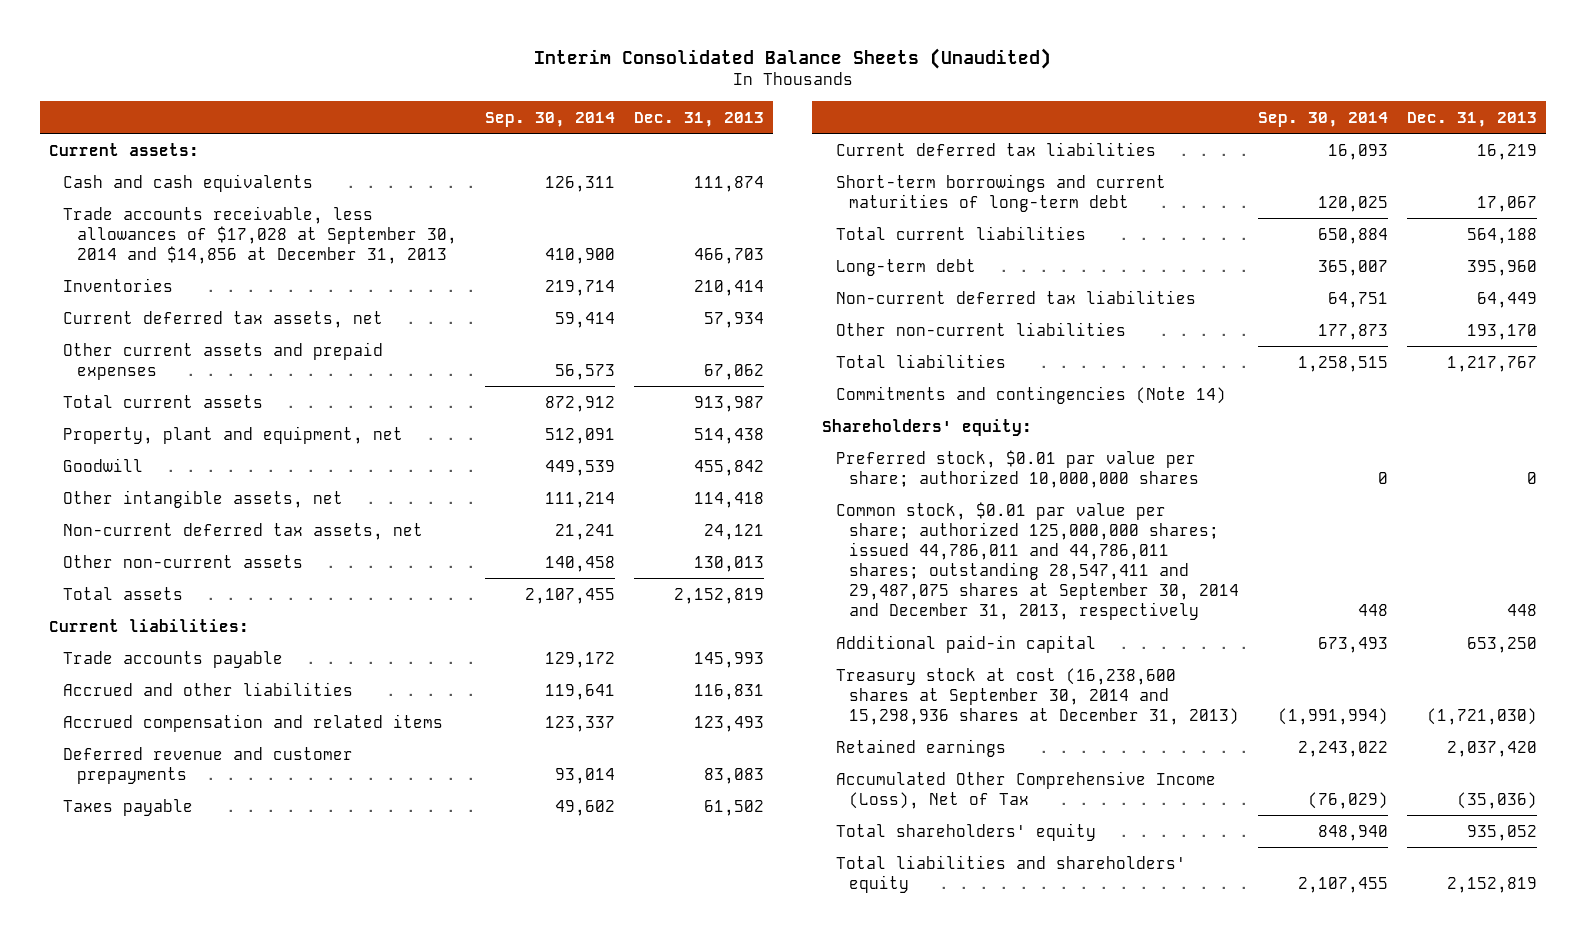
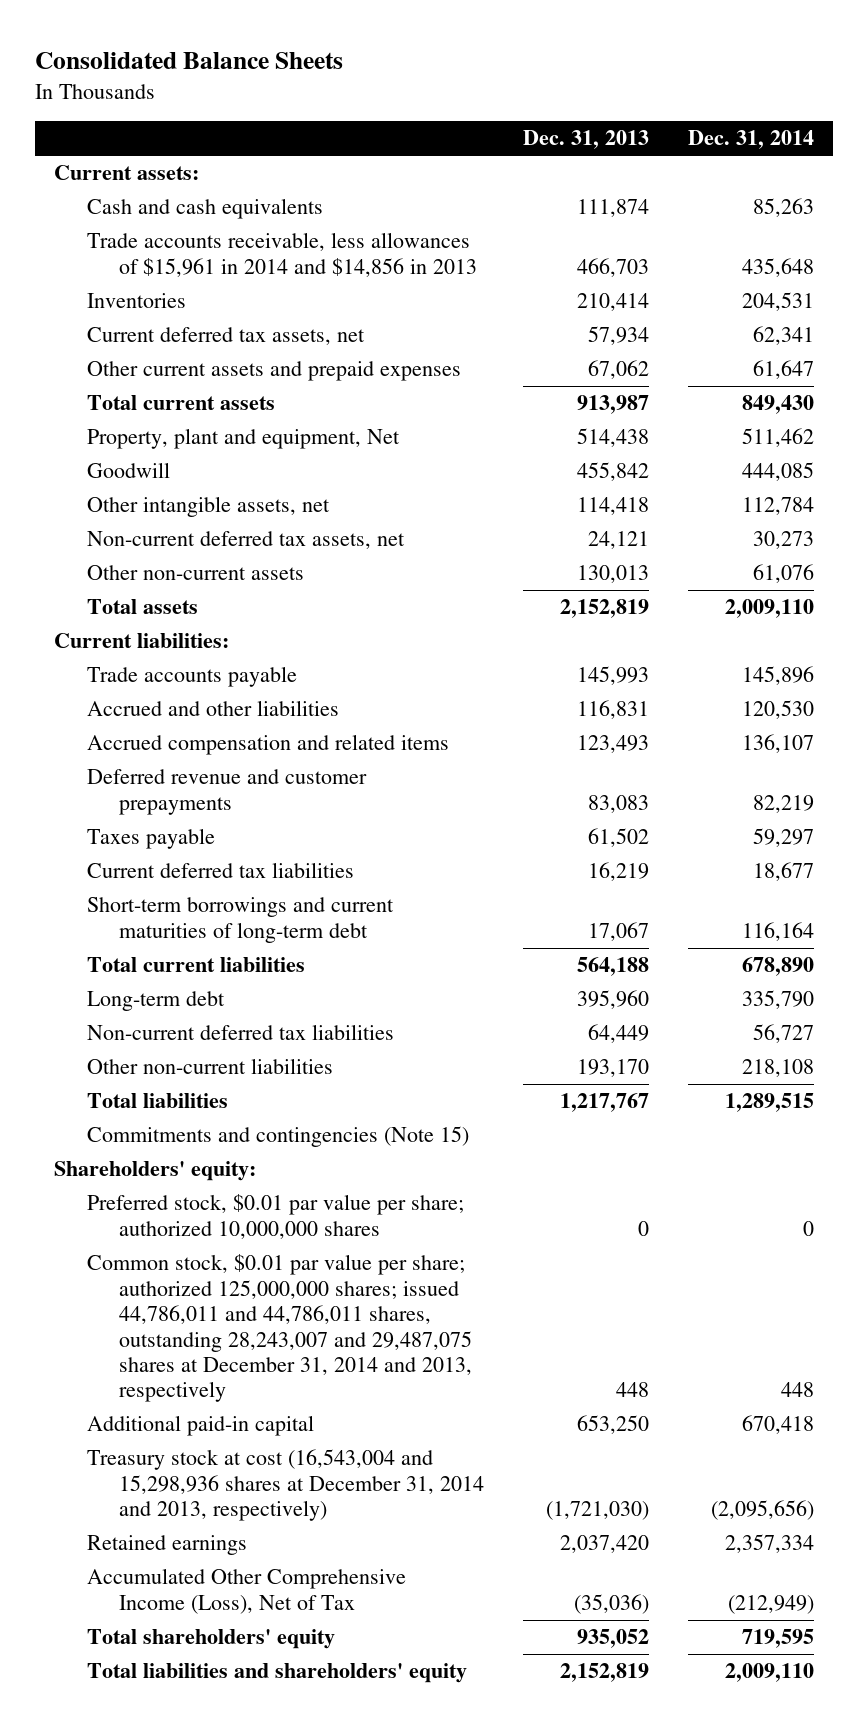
[533,48,1051,70] Interim Consolidated Balance Sheets (Unaudited) -> [34,52,343,70] Consolidated Balance Sheets
[485,111,616,127] Sep. 30, 2014 -> none
none -> [687,130,814,150] Dec. 31, 2014
[62,205,457,264] Trade accounts receivable, less allowances of $17,028 at September 30, 2014 and $14,856 at December 31, 2013 -> [86,232,478,277] Trade accounts receivable, less allowances of $15,961 in 2014 and $14,856 in 2013
[62,425,403,444] Property, plant and equipment, net -> [86,428,400,450] Property, plant and equipment, Net
[835,385,1226,404] Commitments and contingencies (Note 14) -> [86,1126,469,1148] Commitments and contingencies (Note 15)
[835,501,1240,621] Common stock, $0.01 par value per share; authorized 125,000,000 shares; issued 44,786,011 and 44,786,011 shares; outstanding 28,547,411 and 29,487,075 shares at September 30, 2014 and December 31, 2013, respectively -> [86,1254,473,1403] Common stock, $0.01 par value per share; authorized 125,000,000 shares; issued 44,786,011 and 44,786,011 shares, outstanding 28,243,007 and 29,487,075 shares at December 31, 2014 and 2013, respectively
[835,667,1240,725] Treasury stock at cost (16,238,600 shares at September 30, 2014 and 15,298,936 shares at December 31, 2013) -> [86,1449,485,1522] Treasury stock at cost (16,543,004 and 15,298,936 shares at December 31, 2014 and 2013, respectively)

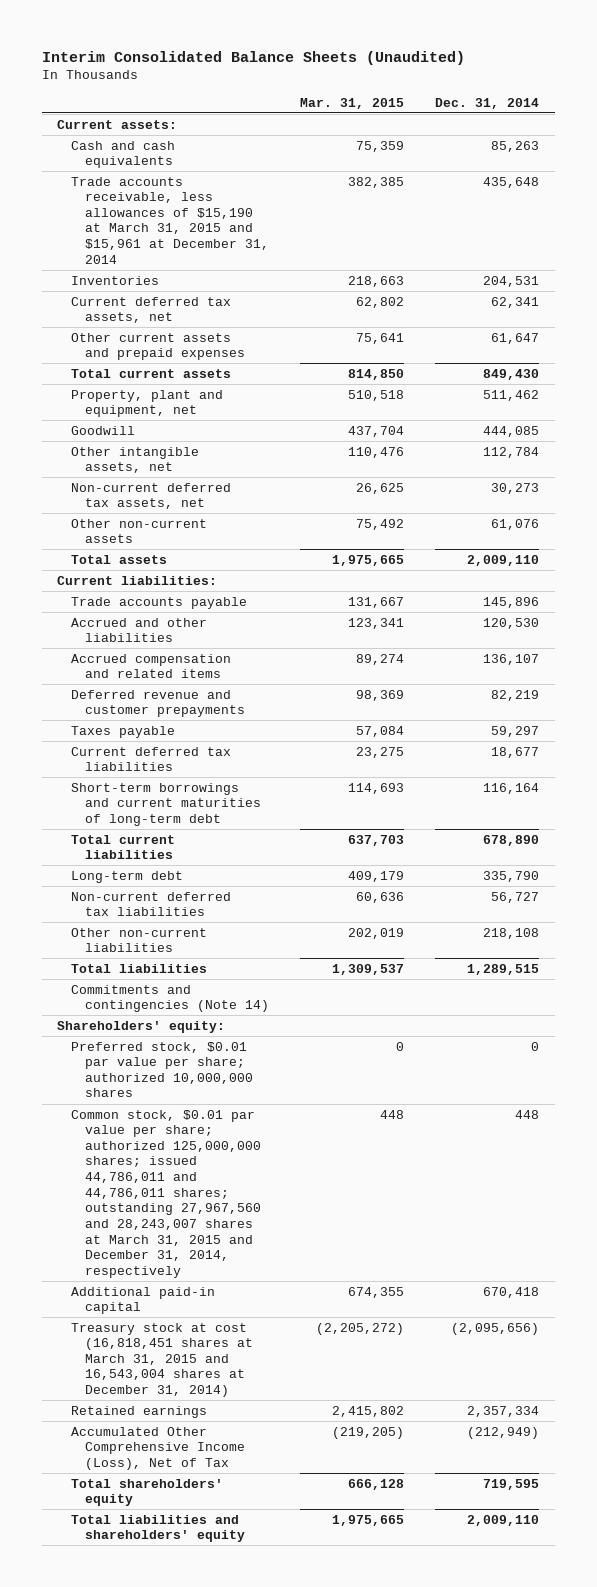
[34,52,343,70] Consolidated Balance Sheets -> [41,50,465,65] Interim Consolidated Balance Sheets (Unaudited)
[523,130,650,150] Dec. 31, 2013 -> none
none -> [299,97,404,109] Mar. 31, 2015
[86,232,478,277] Trade accounts receivable, less allowances of $15,961 in 2014 and $14,856 in 2013 -> [71,176,269,264] Trade accounts receivable, less allowances of $15,190 at March 31, 2015 and $15,961 at December 31, 2014
[86,428,400,450] Property, plant and equipment, Net -> [71,389,224,418] Property, plant and equipment, net
[86,1126,469,1148] Commitments and contingencies (Note 15) -> [71,984,269,1013] Commitments and contingencies (Note 14)
[86,1254,473,1403] Common stock, $0.01 par value per share; authorized 125,000,000 shares; issued 44,786,011 and 44,786,011 shares, outstanding 28,243,007 and 29,487,075 shares at December 31, 2014 and 2013, respectively -> [71,1109,261,1278] Common stock, $0.01 par value per share; authorized 125,000,000 shares; issued 44,786,011 and 44,786,011 shares; outstanding 27,967,560 and 28,243,007 shares at March 31, 2015 and December 31, 2014, respectively
[86,1449,485,1522] Treasury stock at cost (16,543,004 and 15,298,936 shares at December 31, 2014 and 2013, respectively) -> [71,1322,253,1398] Treasury stock at cost (16,818,451 shares at March 31, 2015 and 16,543,004 shares at December 31, 2014)

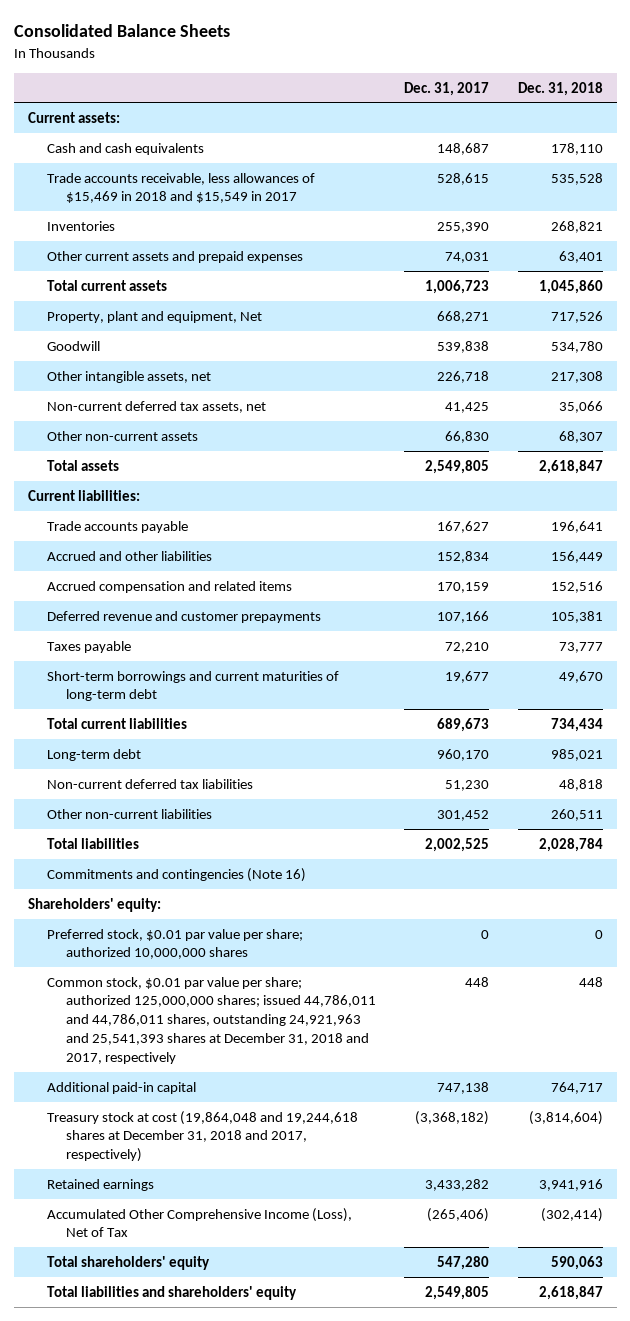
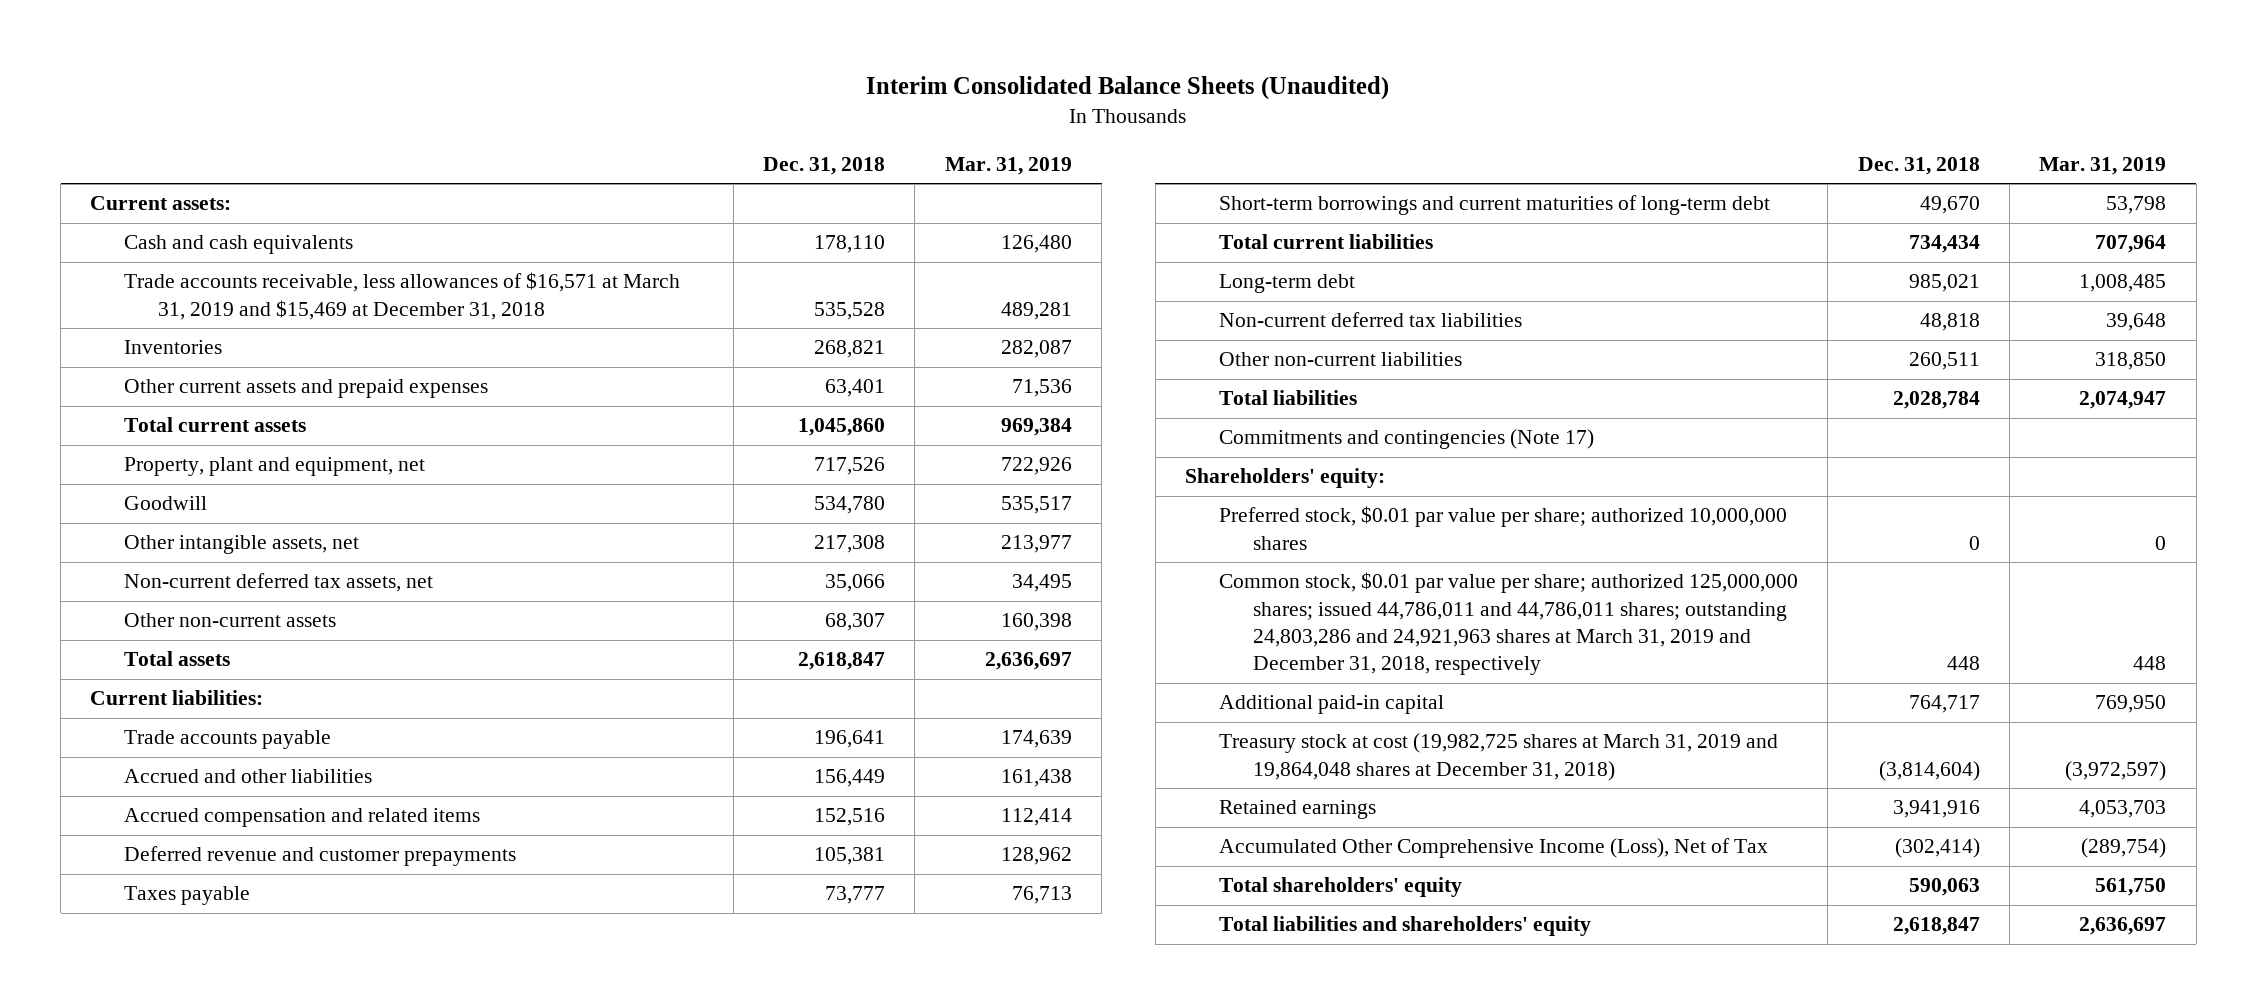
[13,24,230,38] Consolidated Balance Sheets -> [866,75,1390,100] Interim Consolidated Balance Sheets (Unaudited)
[404,81,490,96] Dec. 31, 2017 -> none
none -> [944,156,1072,175] Mar. 31, 2019
[46,172,315,204] Trade accounts receivable, less allowances of $15,469 in 2018 and $15,549 in 2017 -> [124,272,681,320] Trade accounts receivable, less allowances of $16,571 at March 31, 2019 and $15,469 at December 31, 2018
[46,310,262,323] Property, plant and equipment, Net -> [124,457,426,477] Property, plant and equipment, net
[46,867,306,882] Commitments and contingencies (Note 16) -> [1219,429,1595,450] Commitments and contingencies (Note 17)
[46,976,376,1064] Common stock, $0.01 par value per share; authorized 125,000,000 shares; issued 44,786,011 and 44,786,011 shares, outstanding 24,921,963 and 25,541,393 shares at December 31, 2018 and 2017, respectively -> [1219,572,1799,676] Common stock, $0.01 par value per share; authorized 125,000,000 shares; issued 44,786,011 and 44,786,011 shares; outstanding 24,803,286 and 24,921,963 shares at March 31, 2019 and December 31, 2018, respectively
[46,1110,358,1163] Treasury stock at cost (19,864,048 and 19,244,618 shares at December 31, 2018 and 2017, respectively) -> [1219,733,1779,781] Treasury stock at cost (19,982,725 shares at March 31, 2019 and 19,864,048 shares at December 31, 2018)

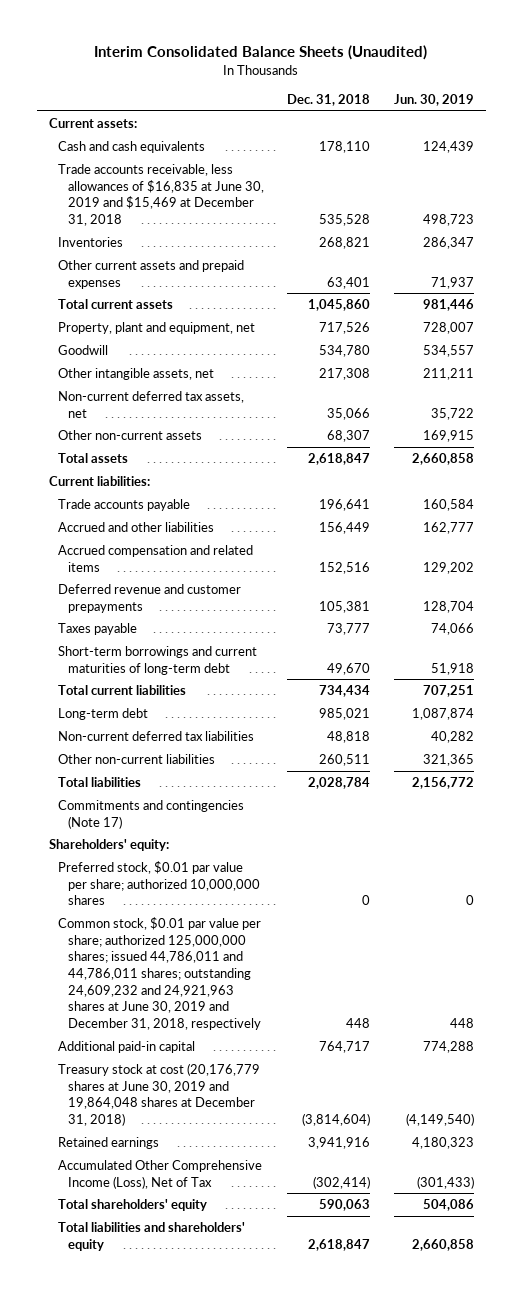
[944,156,1072,175] Mar. 31, 2019 -> none
none -> [394,94,475,107] Jun. 30, 2019
[124,272,681,320] Trade accounts receivable, less allowances of $16,571 at March 31, 2019 and $15,469 at December 31, 2018 -> [58,164,264,226] Trade accounts receivable, less allowances of $16,835 at June 30, 2019 and $15,469 at December 31, 2018
[1219,572,1799,676] Common stock, $0.01 par value per share; authorized 125,000,000 shares; issued 44,786,011 and 44,786,011 shares; outstanding 24,803,286 and 24,921,963 shares at March 31, 2019 and December 31, 2018, respectively -> [58,917,262,1030] Common stock, $0.01 par value per share; authorized 125,000,000 shares; issued 44,786,011 and 44,786,011 shares; outstanding 24,609,232 and 24,921,963 shares at June 30, 2019 and December 31, 2018, respectively
[1219,733,1779,781] Treasury stock at cost (19,982,725 shares at March 31, 2019 and 19,864,048 shares at December 31, 2018) -> [58,1063,261,1126] Treasury stock at cost (20,176,779 shares at June 30, 2019 and 19,864,048 shares at December 31, 2018)

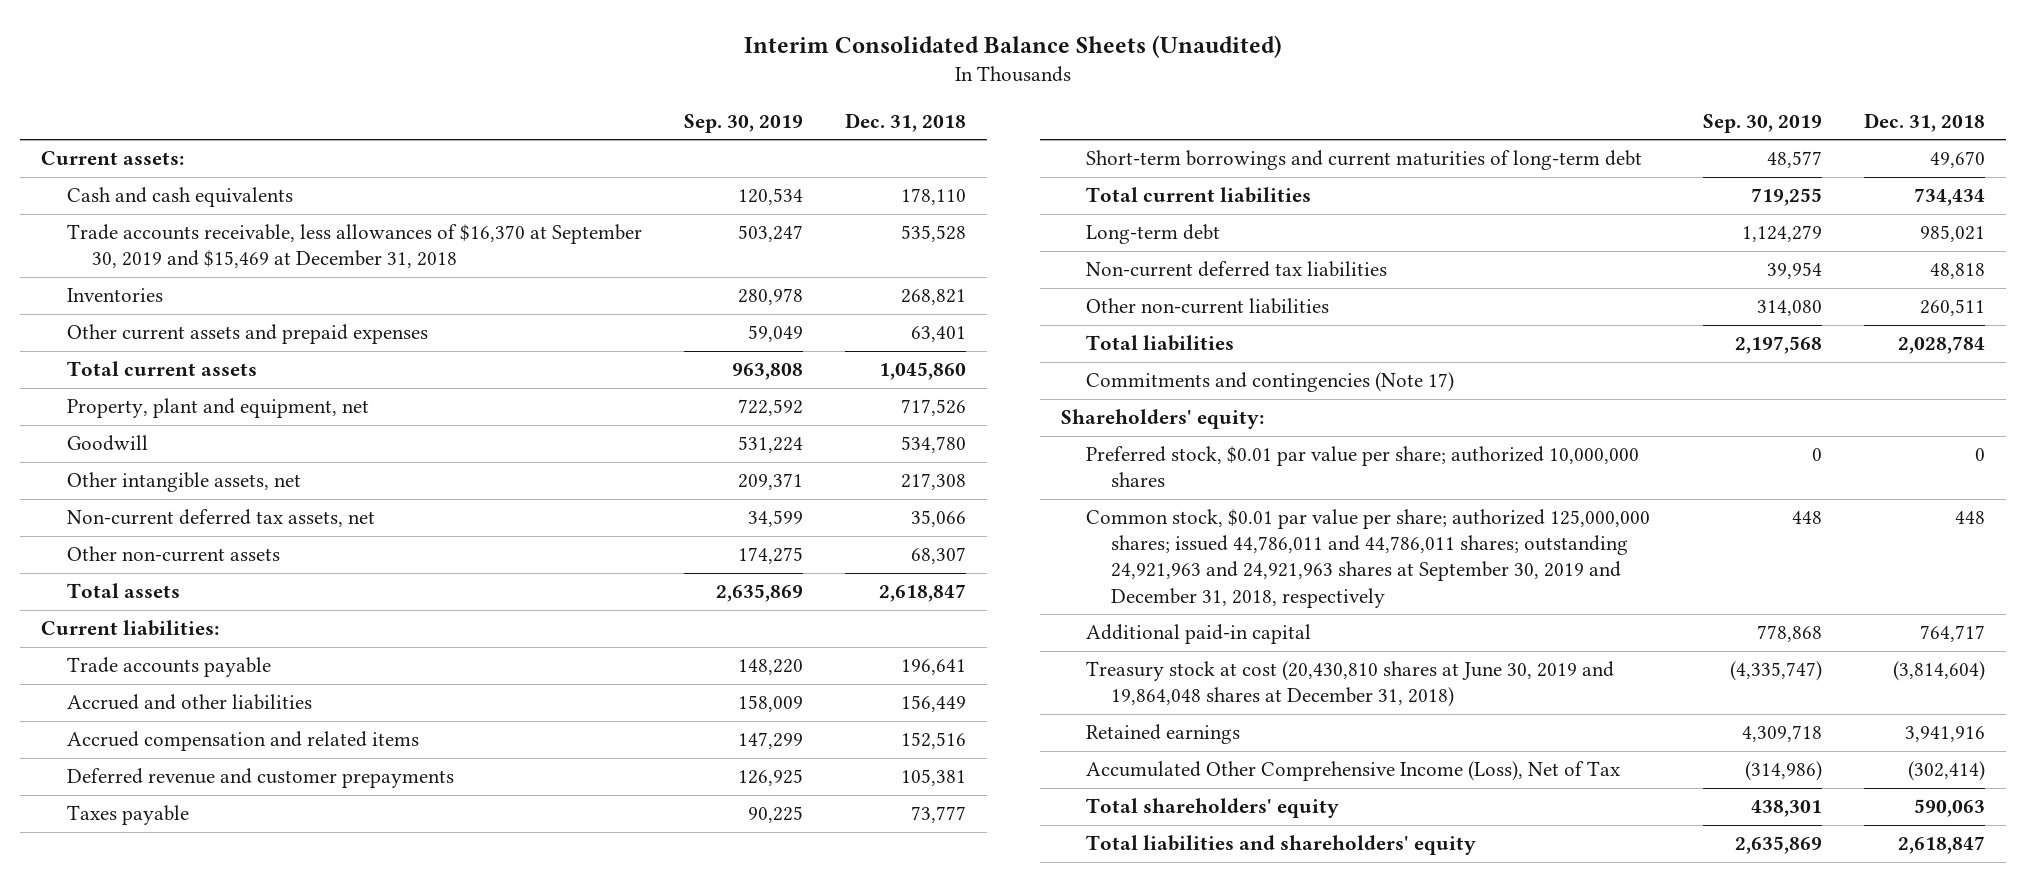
[394,94,475,107] Jun. 30, 2019 -> none
none -> [683,113,803,133] Sep. 30, 2019
[58,164,264,226] Trade accounts receivable, less allowances of $16,835 at June 30, 2019 and $15,469 at December 31, 2018 -> [66,224,642,269] Trade accounts receivable, less allowances of $16,370 at September 30, 2019 and $15,469 at December 31, 2018
[58,917,262,1030] Common stock, $0.01 par value per share; authorized 125,000,000 shares; issued 44,786,011 and 44,786,011 shares; outstanding 24,609,232 and 24,921,963 shares at June 30, 2019 and December 31, 2018, respectively -> [1085,509,1650,608] Common stock, $0.01 par value per share; authorized 125,000,000 shares; issued 44,786,011 and 44,786,011 shares; outstanding 24,921,963 and 24,921,963 shares at September 30, 2019 and December 31, 2018, respectively
[58,1063,261,1126] Treasury stock at cost (20,176,779 shares at June 30, 2019 and 19,864,048 shares at December 31, 2018) -> [1085,661,1614,708] Treasury stock at cost (20,430,810 shares at June 30, 2019 and 19,864,048 shares at December 31, 2018)

